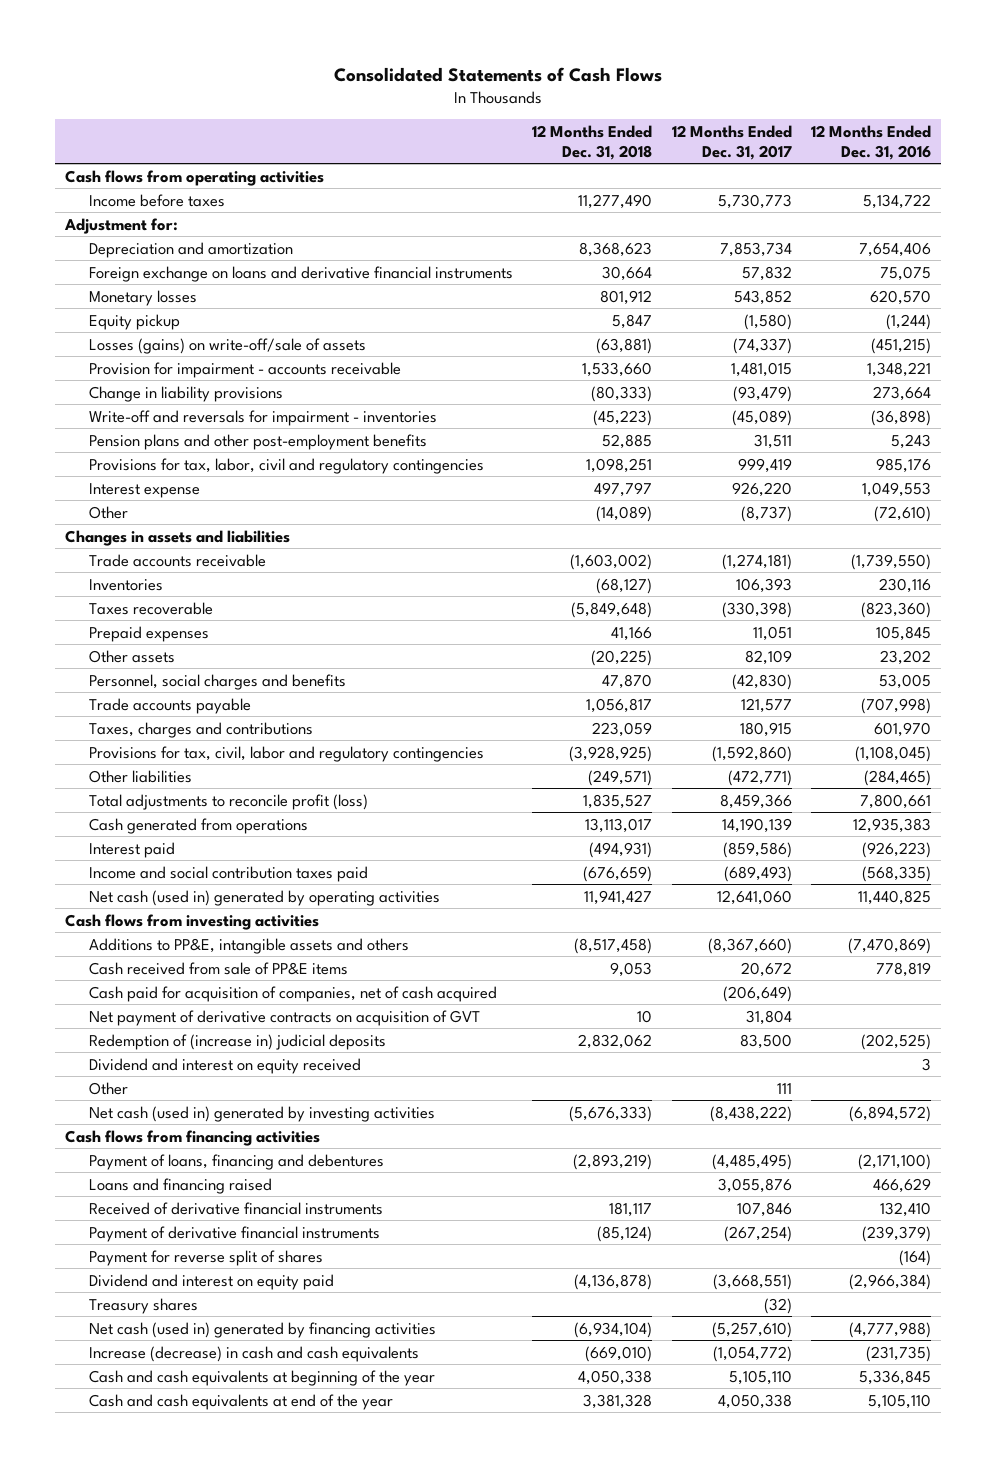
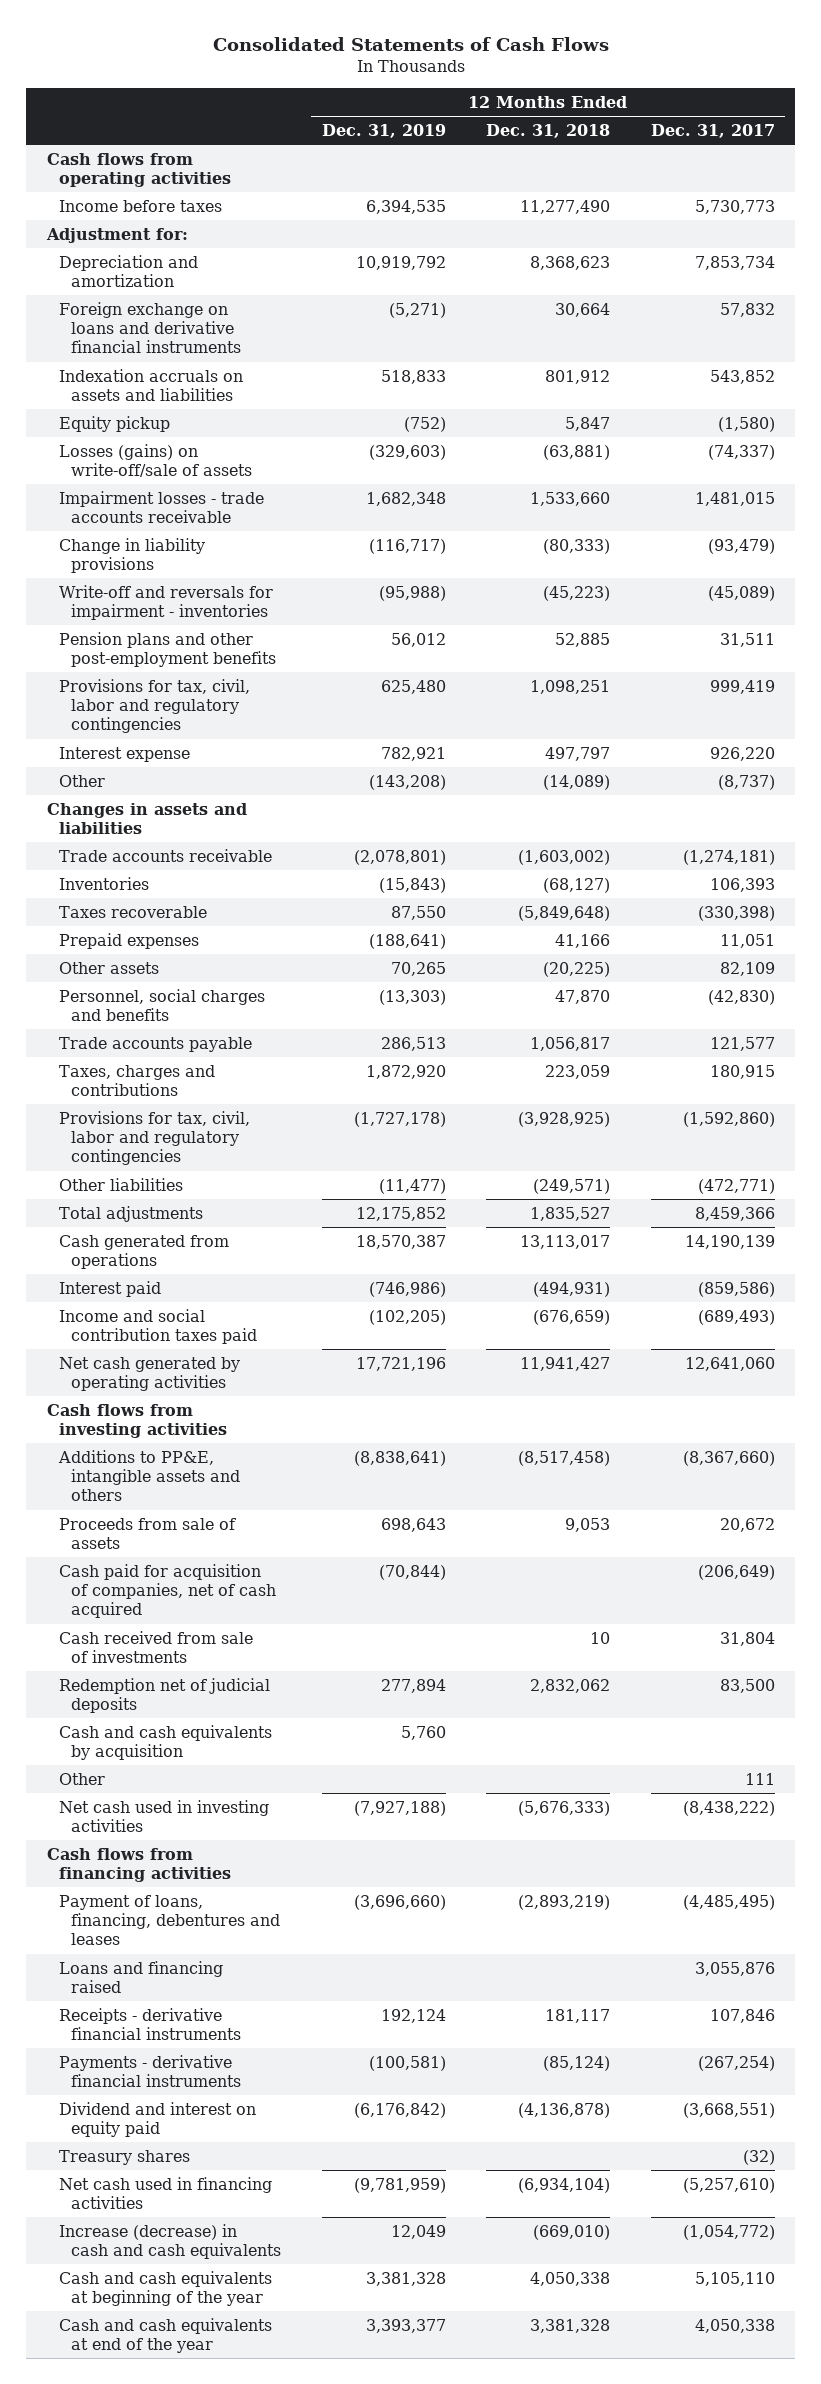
[811,124,932,160] 12 Months Ended Dec. 31, 2016 -> none
none -> [321,123,446,138] Dec. 31, 2019
[88,289,197,306] Monetary losses -> [58,368,243,402] Indexation accruals on assets and liabilities
[88,361,401,378] Provision for impairment - accounts receivable -> [58,490,264,524] Impairment losses - trade accounts receivable
[88,457,484,474] Provisions for tax, labor, civil and regulatory contingencies -> [58,678,250,734] Provisions for tax, civil, labor and regulatory contingencies
[88,793,368,810] Total adjustments to reconcile profit (loss) -> [58,1205,203,1222] Total adjustments
[88,889,440,906] Net cash (used in) generated by operating activities -> [58,1356,240,1392] Net cash generated by operating activities
[88,961,348,975] Cash received from sale of PP&E items -> [58,1517,236,1550] Proceeds from sale of assets
[88,1057,361,1074] Dividend and interest on equity received -> none
[88,1009,480,1026] Net payment of derivative contracts on acquisition of GVT -> [58,1630,253,1664] Cash received from sale of investments
[88,1033,386,1050] Redemption of (increase in) judicial deposits -> [58,1677,270,1714] Redemption net of judicial deposits
none -> [58,1724,272,1761] Cash and cash equivalents by acquisition
[88,1105,435,1122] Net cash (used in) generated by investing activities -> [58,1799,269,1833] Net cash used in investing activities
[88,1153,384,1170] Payment of loans, financing and debentures -> [58,1894,281,1946] Payment of loans, financing, debentures and leases
[88,1249,323,1266] Payment for reverse split of shares -> none
[88,1201,383,1215] Received of derivative financial instruments -> [58,2007,242,2041] Receipts - derivative financial instruments
[88,1225,380,1242] Payment of derivative financial instruments -> [58,2054,242,2088] Payments - derivative financial instruments
[88,1321,436,1338] Net cash (used in) generated by financing activities -> [58,2176,272,2210] Net cash used in financing activities

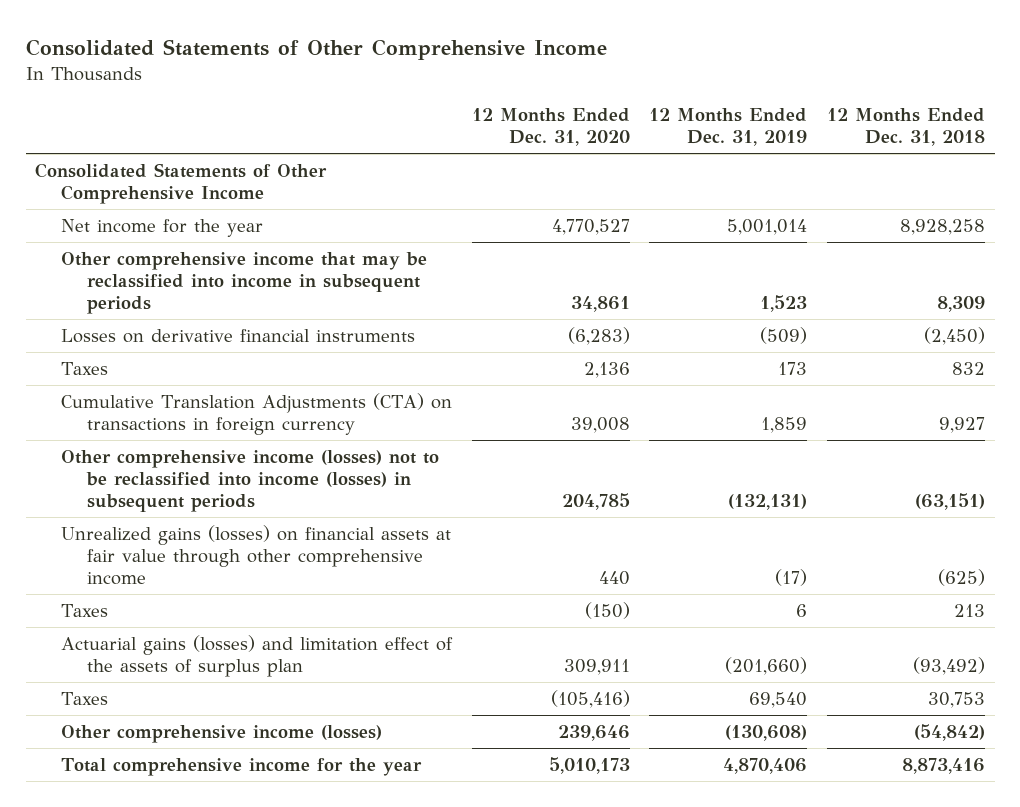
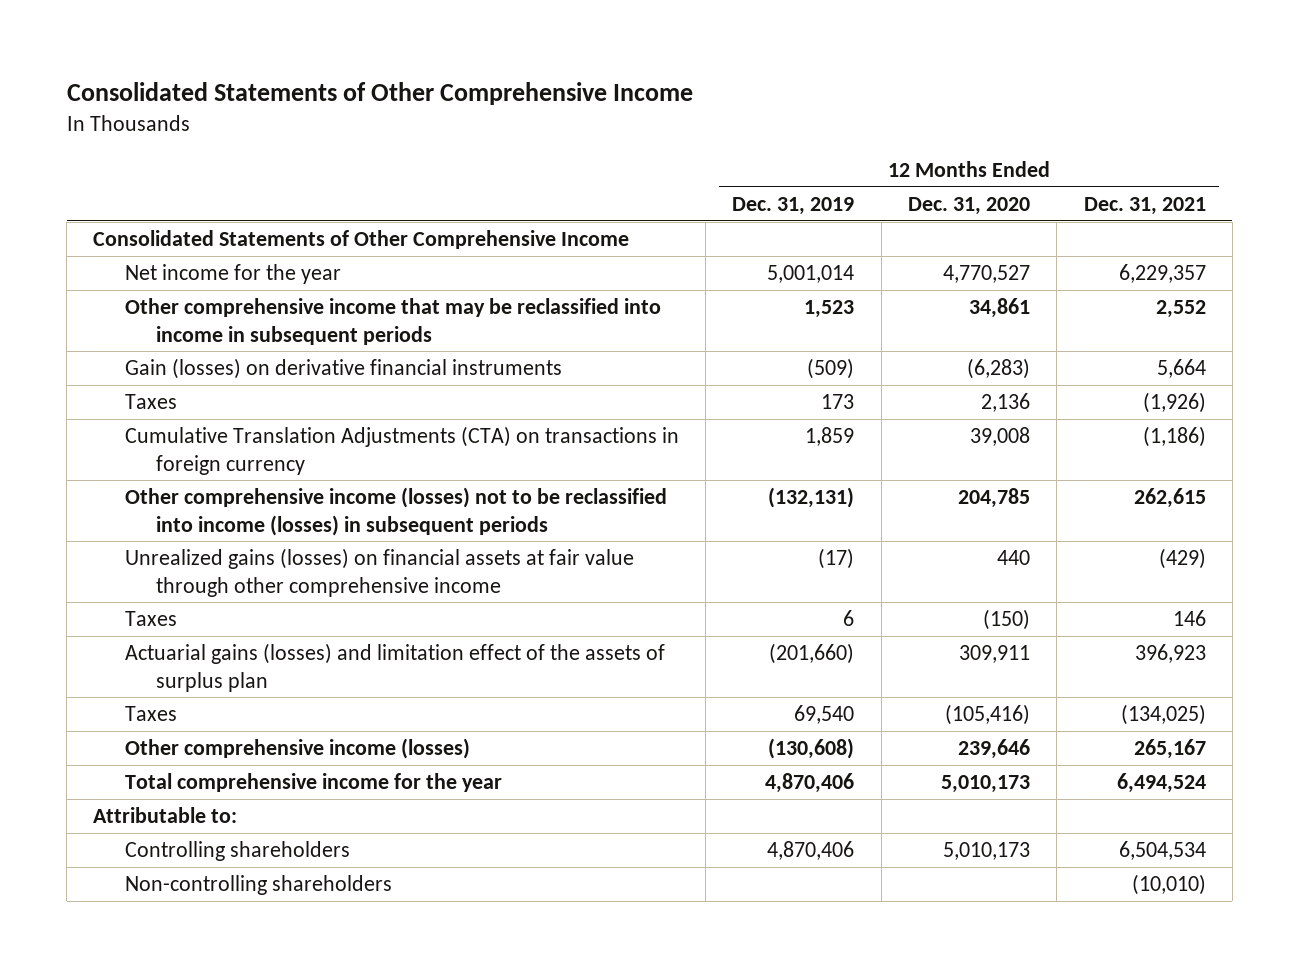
[826,108,985,147] 12 Months Ended Dec. 31, 2018 -> none
none -> [1083,197,1206,216] Dec. 31, 2021
[61,328,416,343] Losses on derivative financial instruments -> [124,358,562,380] Gain (losses) on derivative financial instruments
none -> [93,807,238,824] Attributable to:
none -> [124,841,350,862] Controlling shareholders
none -> [124,875,392,896] Non-controlling shareholders

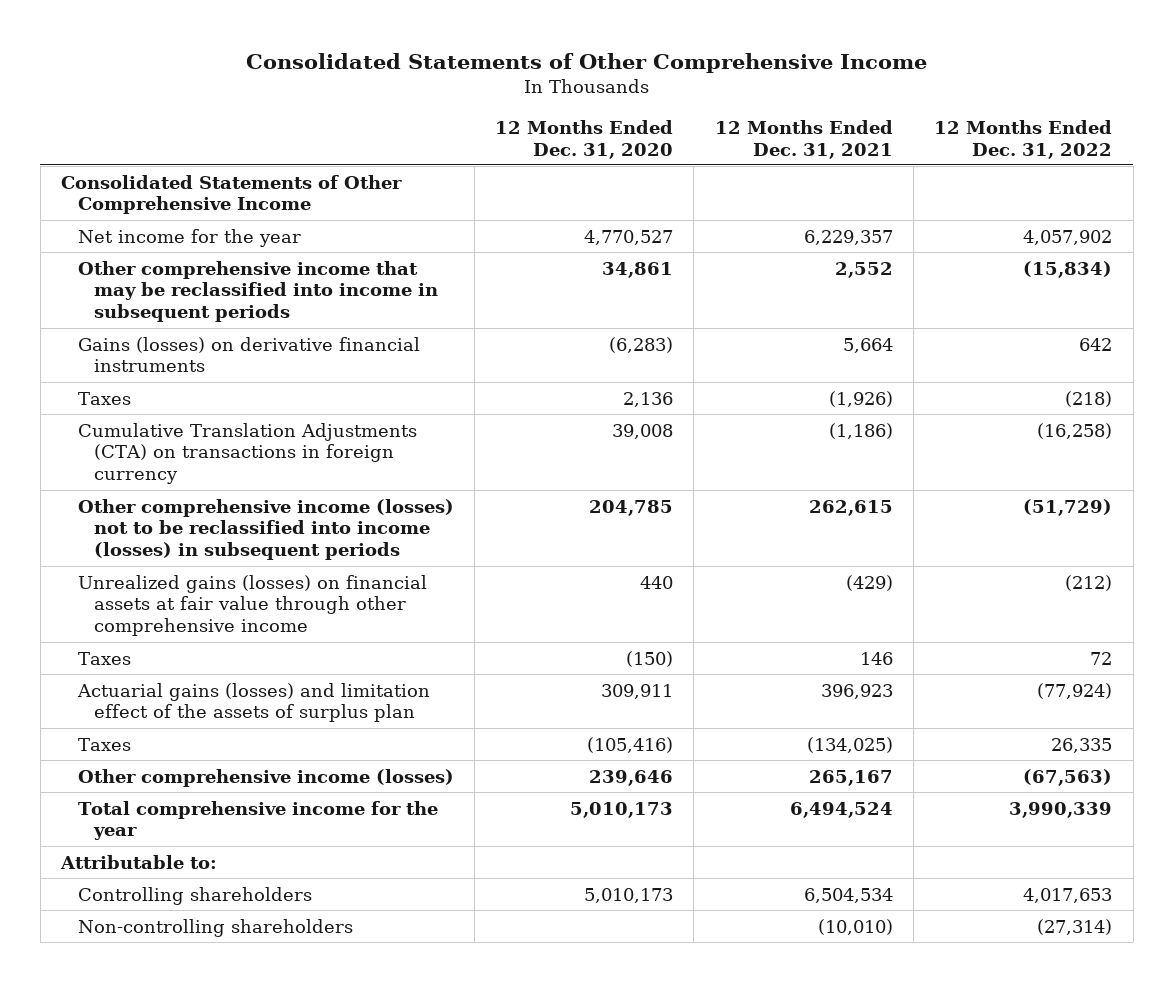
[732,197,855,216] Dec. 31, 2019 -> none
none -> [934,119,1113,159] 12 Months Ended Dec. 31, 2022
[124,358,562,380] Gain (losses) on derivative financial instruments -> [77,336,420,373] Gains (losses) on derivative financial instruments

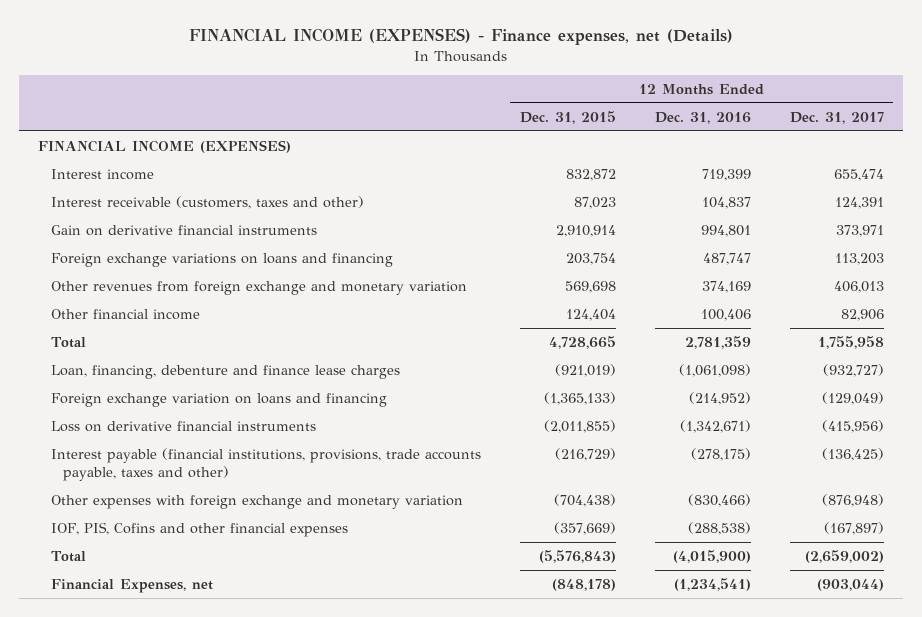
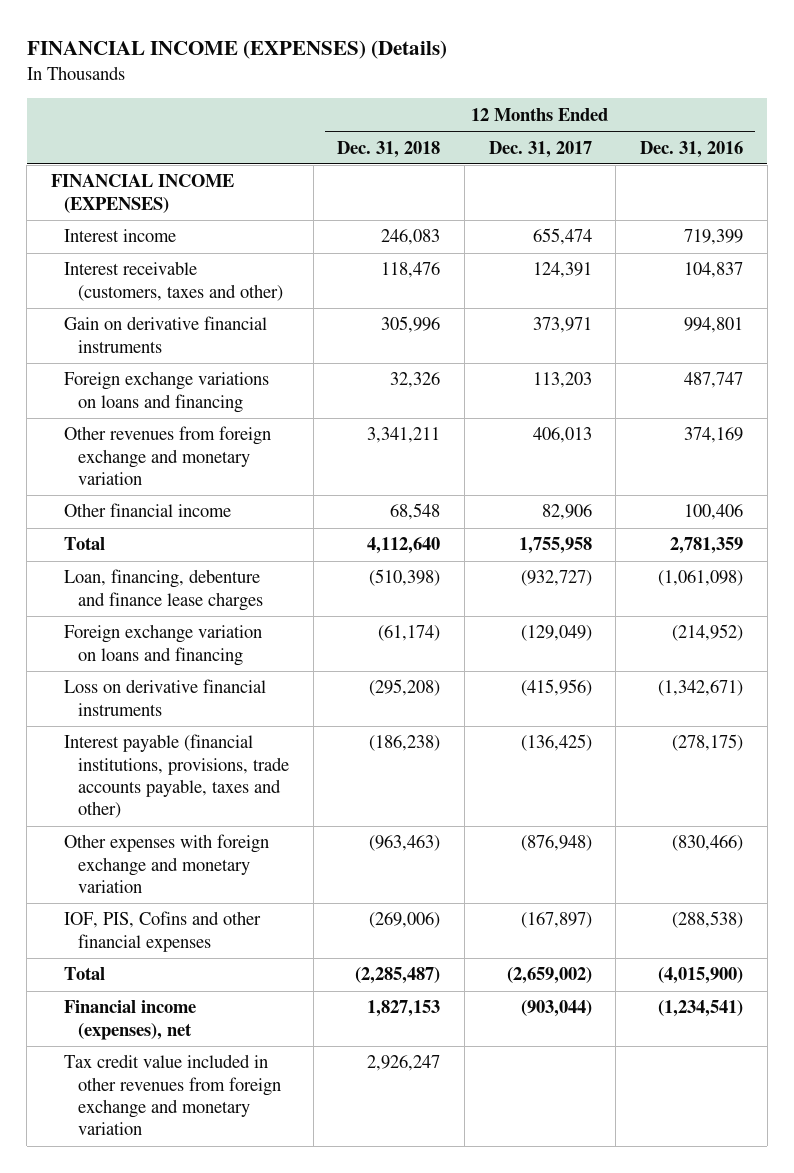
[189,28,734,46] FINANCIAL INCOME (EXPENSES) - Finance expenses, net (Details) -> [26,40,447,60] FINANCIAL INCOME (EXPENSES) (Details)
[519,110,616,124] Dec. 31, 2015 -> none
none -> [337,140,441,158] Dec. 31, 2018
[50,578,213,593] Financial Expenses, net -> [64,1000,197,1040] Financial income (expenses), net
none -> [64,1054,281,1136] Tax credit value included in other revenues from foreign exchange and monetary variation

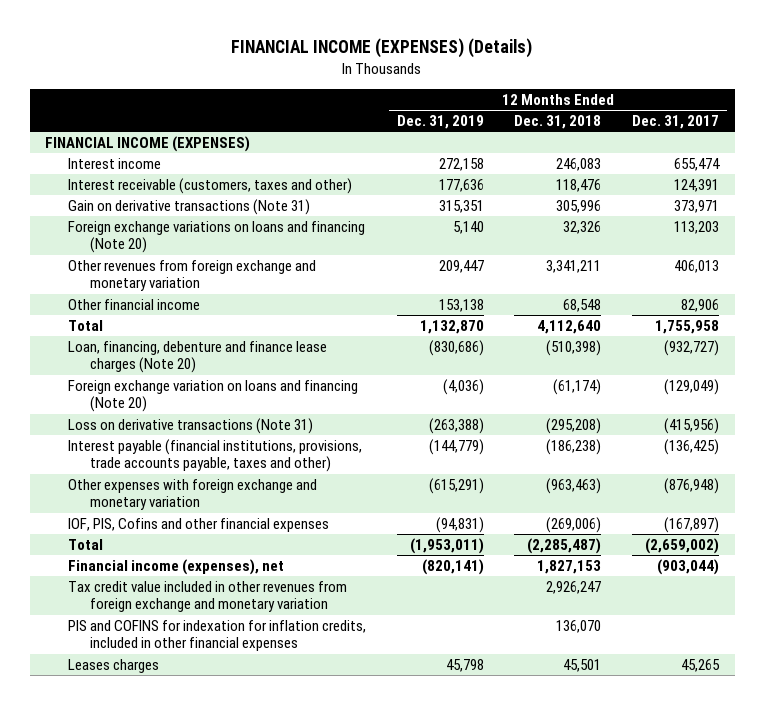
[640,140,744,158] Dec. 31, 2016 -> none
none -> [396,115,484,130] Dec. 31, 2019
[64,316,268,353] Gain on derivative financial instruments -> [67,199,310,216] Gain on derivative transactions (Note 31)
[64,371,270,413] Foreign exchange variations on loans and financing -> [67,221,365,254] Foreign exchange variations on loans and financing (Note 20)
[64,569,263,611] Loan, financing, debenture and finance lease charges -> [67,341,327,374] Loan, financing, debenture and finance lease charges (Note 20)
[64,624,263,666] Foreign exchange variation on loans and financing -> [67,380,358,413] Foreign exchange variation on loans and financing (Note 20)
[64,679,267,716] Loss on derivative financial instruments -> [67,418,313,435] Loss on derivative transactions (Note 31)
none -> [67,620,366,652] PIS and COFINS for indexation for inflation credits, included in other financial expenses
none -> [67,659,159,674] Leases charges

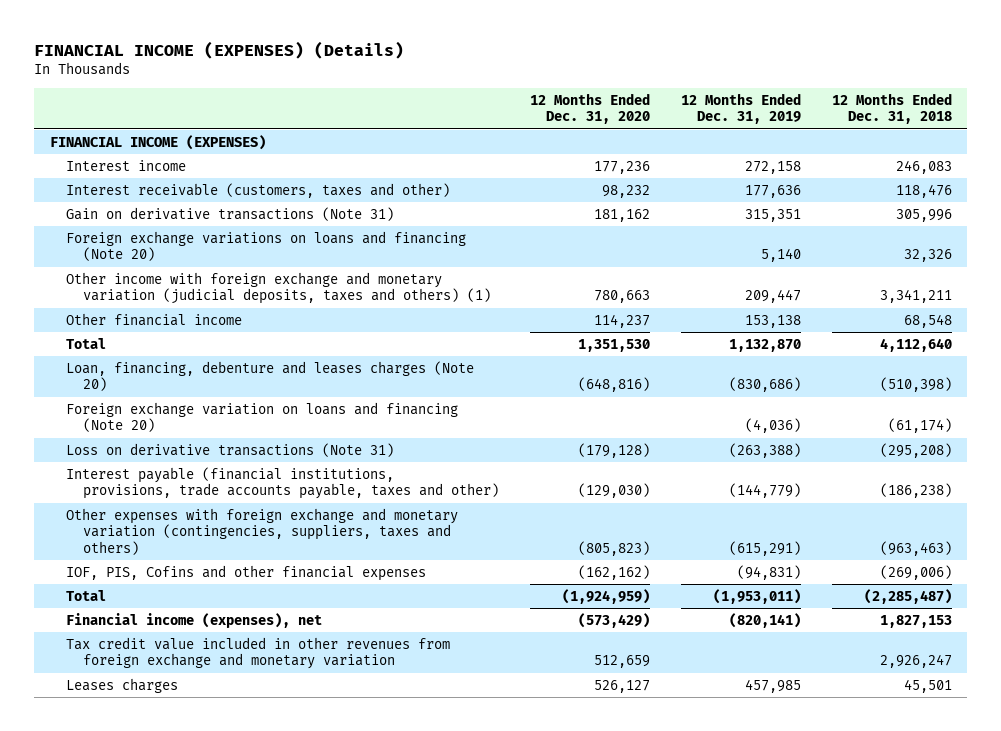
[632,115,720,130] Dec. 31, 2017 -> none
none -> [529,92,650,125] 12 Months Ended Dec. 31, 2020
[67,260,316,292] Other revenues from foreign exchange and monetary variation -> [66,271,491,305] Other income with foreign exchange and monetary variation (judicial deposits, taxes and others) (1)
[67,341,327,374] Loan, financing, debenture and finance lease charges (Note 20) -> [66,360,475,392] Loan, financing, debenture and leases charges (Note 20)
[67,479,317,511] Other expenses with foreign exchange and monetary variation -> [66,507,459,556] Other expenses with foreign exchange and monetary variation (contingencies, suppliers, taxes and others)
[67,620,366,652] PIS and COFINS for indexation for inflation credits, included in other financial expenses -> none
[445,659,484,673] 45,798 -> [744,678,801,693] 457,985

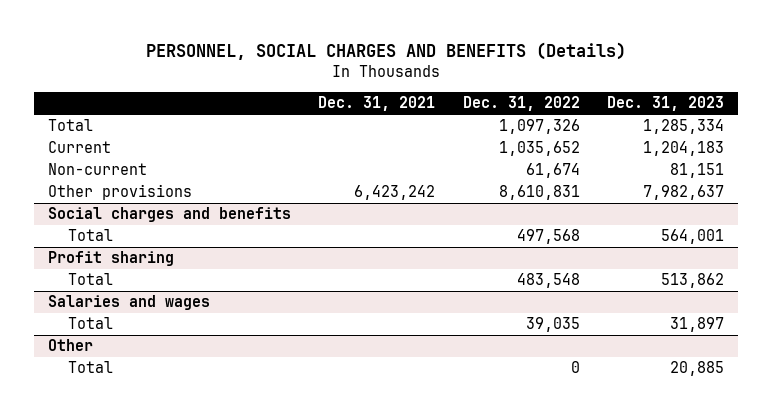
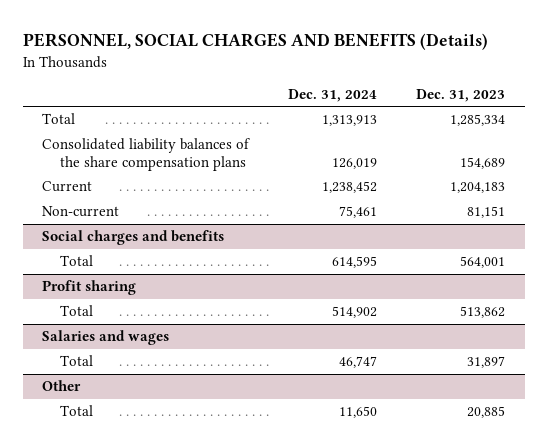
[318,96,436,112] Dec. 31, 2021 -> none
[462,96,580,112] Dec. 31, 2022 -> none
none -> [288,88,378,102] Dec. 31, 2024
none -> [42,138,251,171] Consolidated liability balances of the share compensation plans
[48,184,193,201] Other provisions -> none

